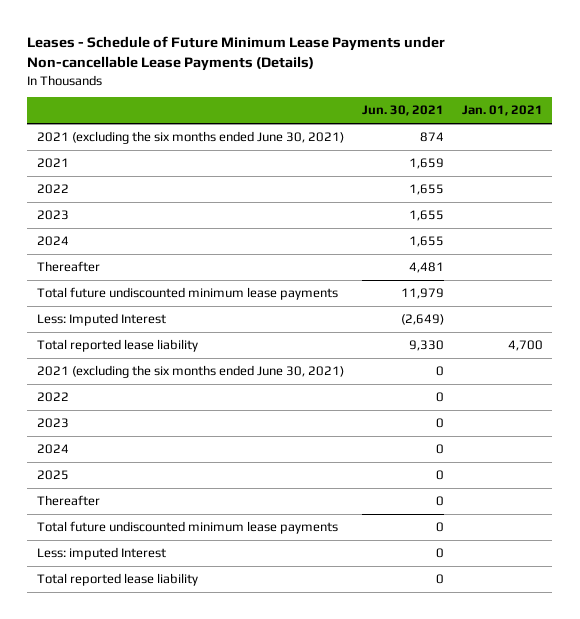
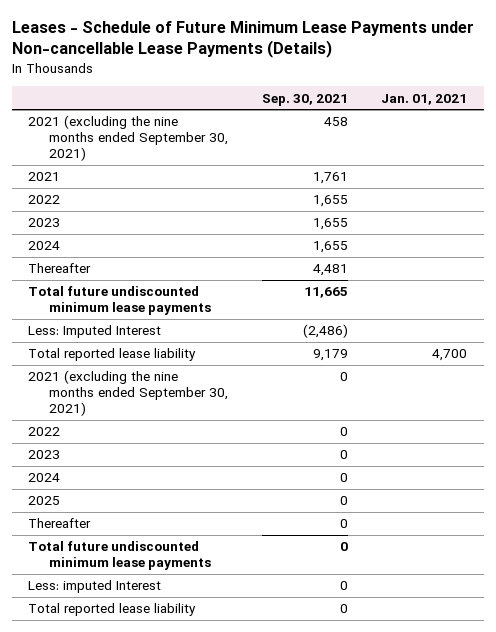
[361,105,444,117] Jun. 30, 2021 -> none
none -> [261,93,348,106] Sep. 30, 2021
[36,131,344,145] 2021 (excluding the six months ended June 30, 2021) -> [28,115,229,162] 2021 (excluding the nine months ended September 30, 2021)
[36,365,344,379] 2021 (excluding the six months ended June 30, 2021) -> [28,370,229,417] 2021 (excluding the nine months ended September 30, 2021)

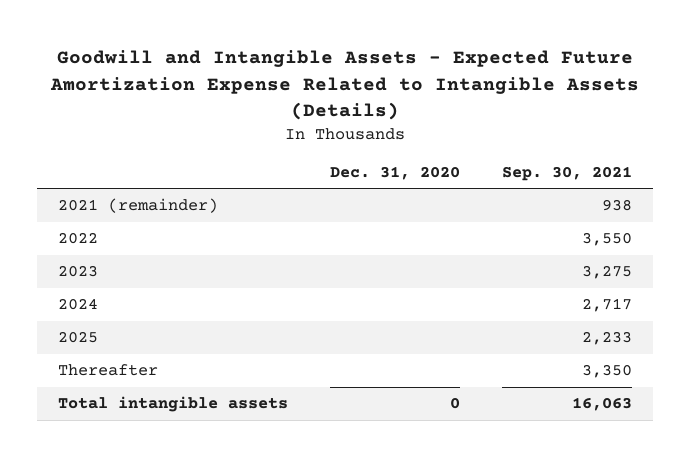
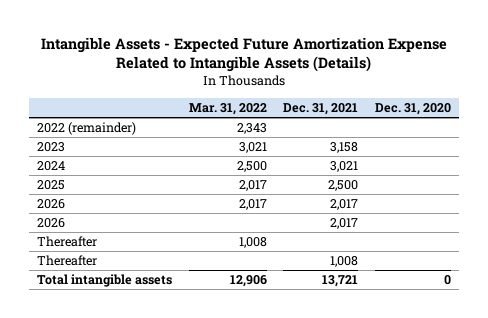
[50,50,640,121] Goodwill and Intangible Assets - Expected Future Amortization Expense Related to Intangible Assets (Details) -> [41,36,448,73] Intangible Assets - Expected Future Amortization Expense Related to Intangible Assets (Details)
[502,166,633,182] Sep. 30, 2021 -> none
none -> [188,103,267,116] Mar. 31, 2022
none -> [283,103,359,116] Dec. 31, 2021
[58,232,99,245] 2022 -> none
[58,198,219,214] 2021 (remainder) -> [37,122,137,136] 2022 (remainder)
none -> [37,199,66,210] 2026
none -> [37,218,66,229] 2026
none -> [37,255,98,267] Thereafter

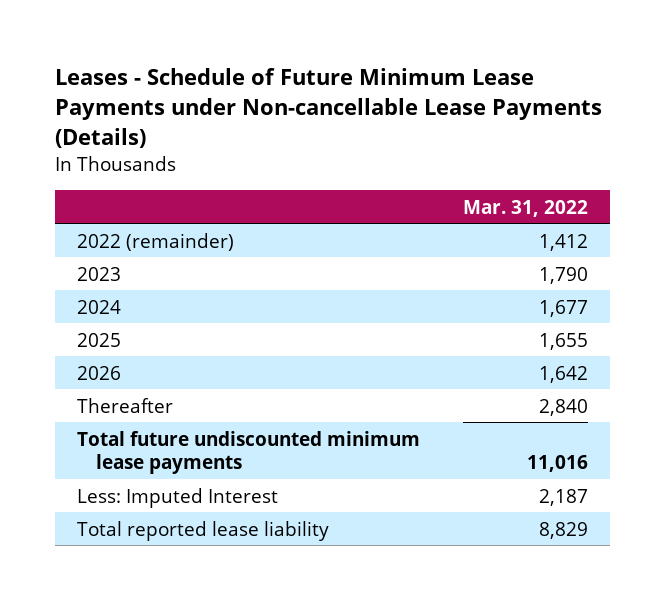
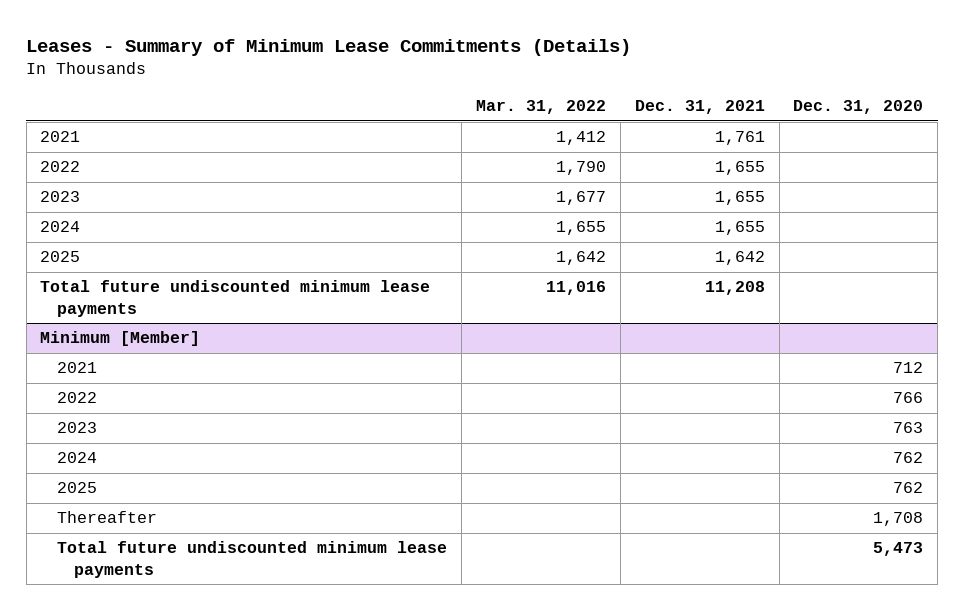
[55,68,603,148] Leases - Schedule of Future Minimum Lease Payments under Non-cancellable Lease Payments (Details) -> [26,38,632,56] Leases - Summary of Minimum Lease Commitments (Details)
none -> [634,100,765,115] Dec. 31, 2021
none -> [793,100,924,115] Dec. 31, 2020
[76,365,121,380] 2026 -> none
[76,397,173,413] Thereafter -> none
[76,232,234,251] 2022 (remainder) -> [40,131,81,143] 2021
none -> [40,161,81,173] 2022
[538,266,588,284] 1,790 -> [556,191,607,206] 1,677
[538,299,588,317] 1,677 -> [556,221,607,236] 1,655
[538,332,588,350] 1,655 -> [556,251,607,266] 1,642
[76,487,278,508] Less: Imputed Interest -> none
[76,520,329,541] Total reported lease liability -> none
none -> [40,331,201,347] Minimum [Member]
none -> [57,362,98,374] 2021
none -> [57,392,98,404] 2022
none -> [57,422,98,434] 2023
none -> [57,452,98,464] 2024
none -> [57,482,98,494] 2025
none -> [57,511,158,524] Thereafter
none -> [57,541,448,578] Total future undiscounted minimum lease payments

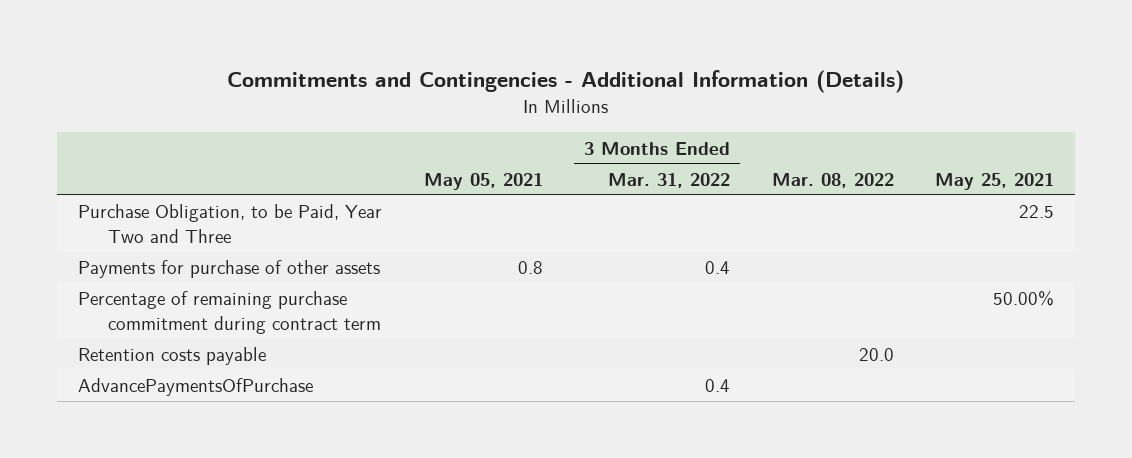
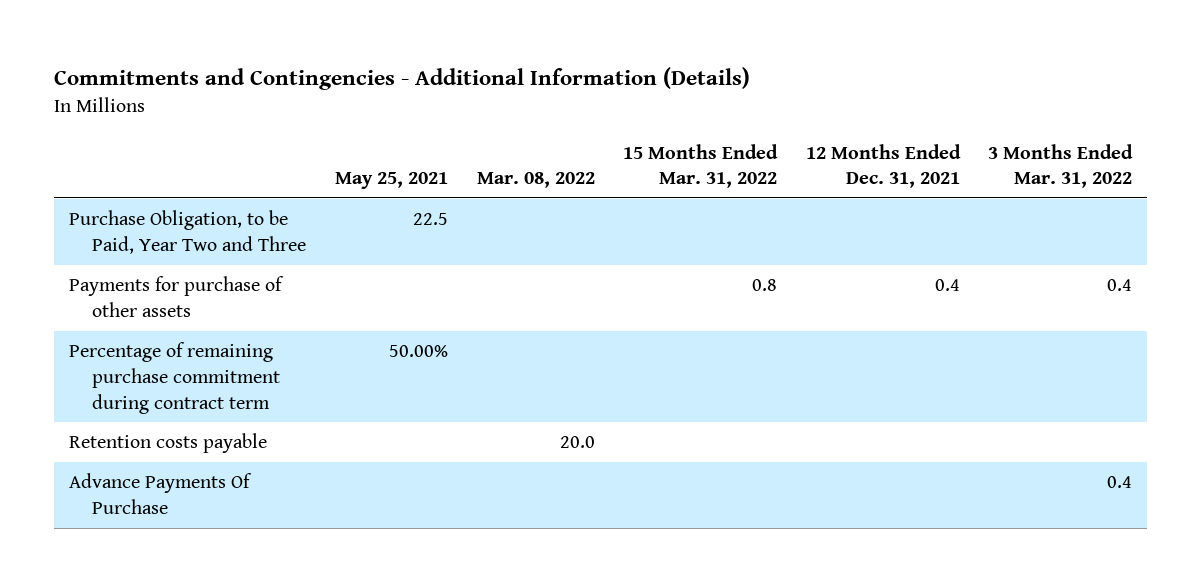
[423,172,543,190] May 05, 2021 -> none
none -> [623,143,779,189] 15 Months Ended Mar. 31, 2022
none -> [805,143,961,189] 12 Months Ended Dec. 31, 2021
[78,378,314,397] AdvancePaymentsOfPurchase -> [68,473,252,514] Advance Payments Of Purchase

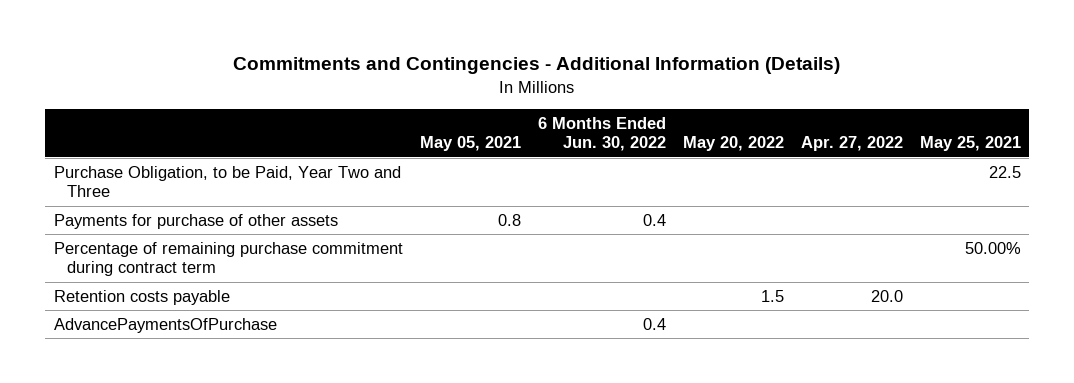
[476,172,595,189] Mar. 08, 2022 -> none
[623,143,779,189] 15 Months Ended Mar. 31, 2022 -> none
[805,143,961,189] 12 Months Ended Dec. 31, 2021 -> none
[988,143,1134,189] 3 Months Ended Mar. 31, 2022 -> none
none -> [419,136,521,152] May 05, 2021
none -> [537,116,666,152] 6 Months Ended Jun. 30, 2022
none -> [682,136,784,152] May 20, 2022
none -> [800,136,903,152] Apr. 27, 2022
[68,473,252,514] Advance Payments Of Purchase -> [53,317,277,333] AdvancePaymentsOfPurchase

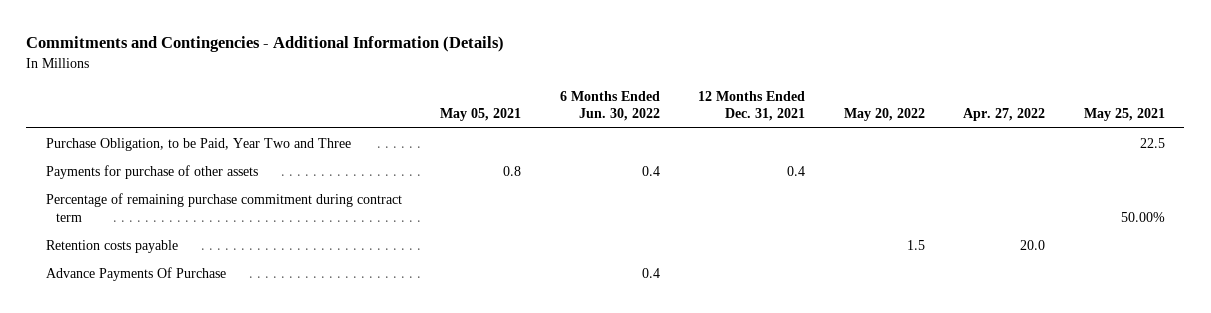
none -> [698,90,806,122] 12 Months Ended Dec. 31, 2021
[53,317,277,333] AdvancePaymentsOfPurchase -> [45,266,226,281] Advance Payments Of Purchase

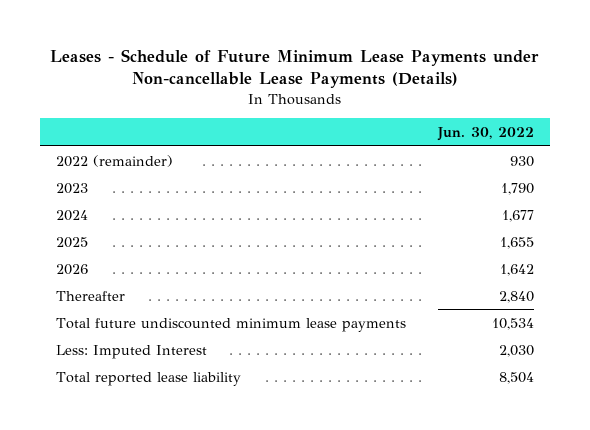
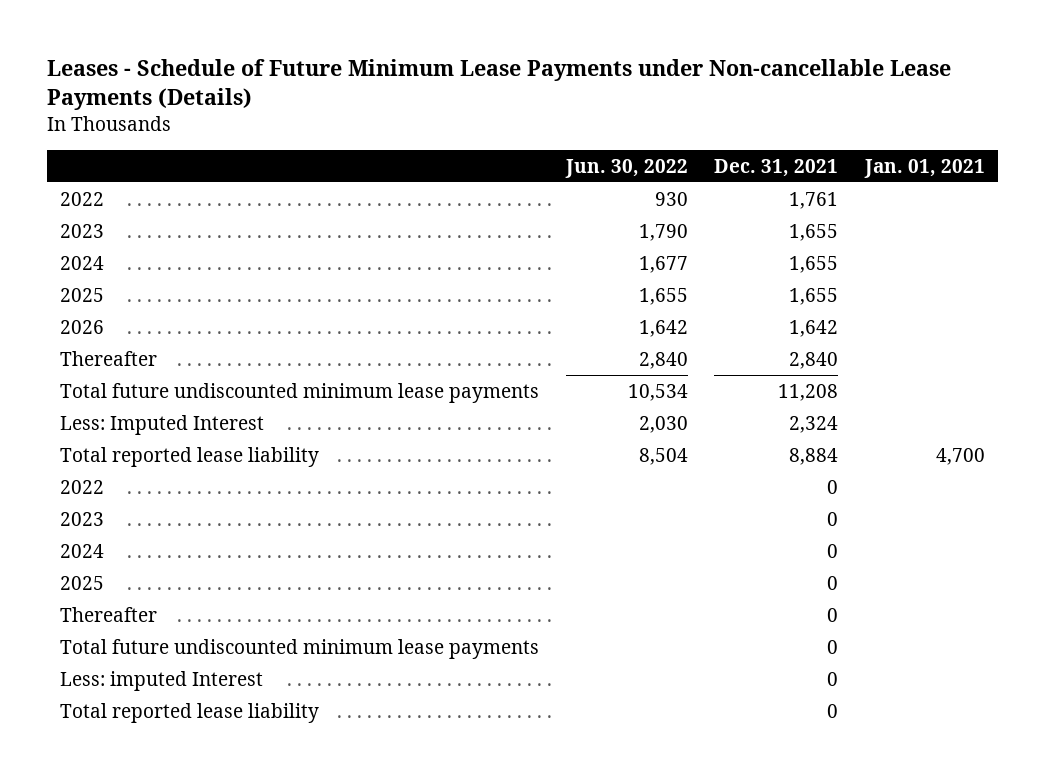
none -> [714,158,839,177] Dec. 31, 2021
none -> [863,158,985,178] Jan. 01, 2021
[55,154,173,167] 2022 (remainder) -> [60,191,105,206] 2022
none -> [60,479,105,494] 2022
none -> [60,511,105,526] 2023
none -> [60,543,105,558] 2024
none -> [60,575,105,590] 2025
none -> [60,606,158,622] Thereafter
none -> [60,638,540,659] Total future undiscounted minimum lease payments
none -> [60,670,264,691] Less: imputed Interest
none -> [60,702,320,723] Total reported lease liability

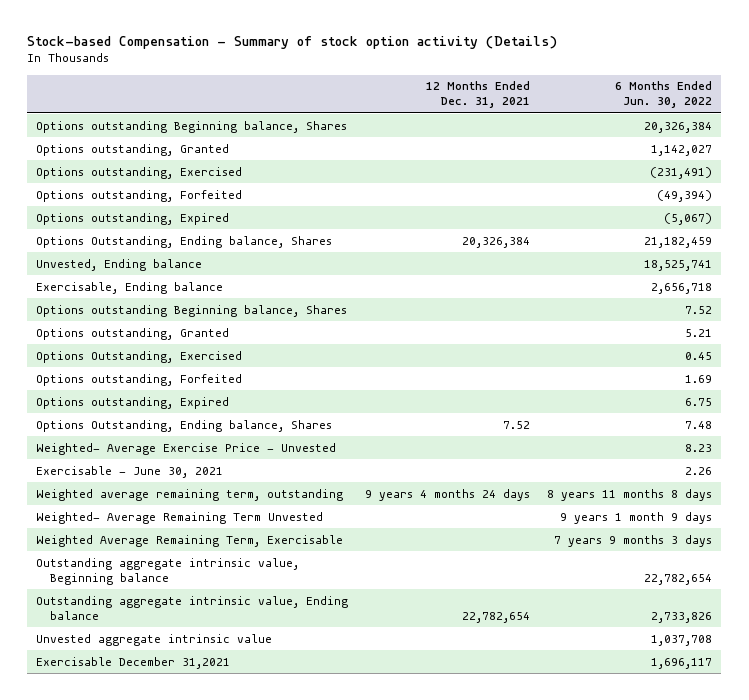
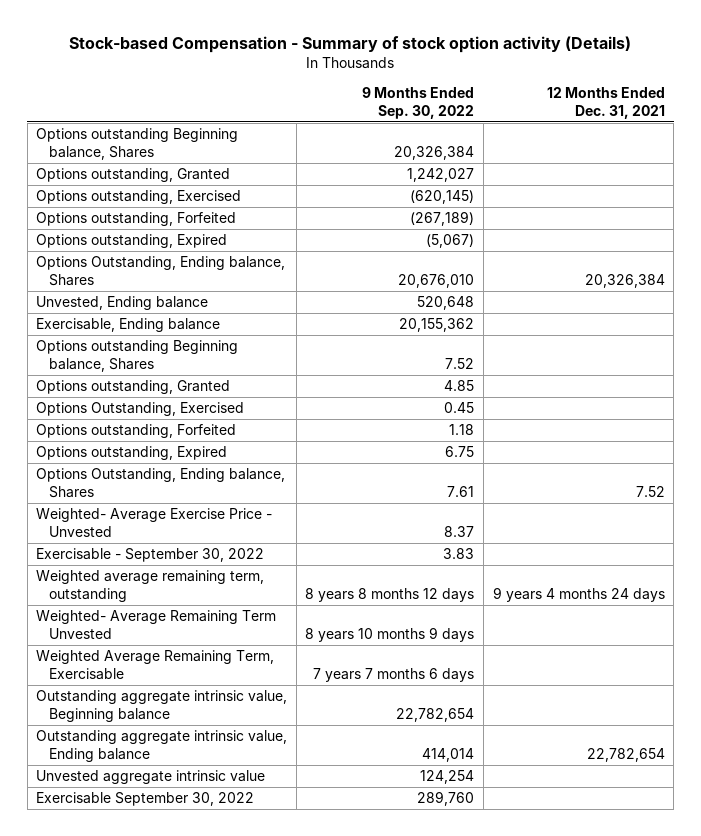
[615,81,713,109] 6 Months Ended Jun. 30, 2022 -> none
none -> [362,86,475,119] 9 Months Ended Sep. 30, 2022
[36,465,224,478] Exercisable - June 30, 2021 -> [36,547,265,562] Exercisable - September 30, 2022
[36,656,231,669] Exercisable December 31,2021 -> [36,791,255,806] Exercisable September 30, 2022

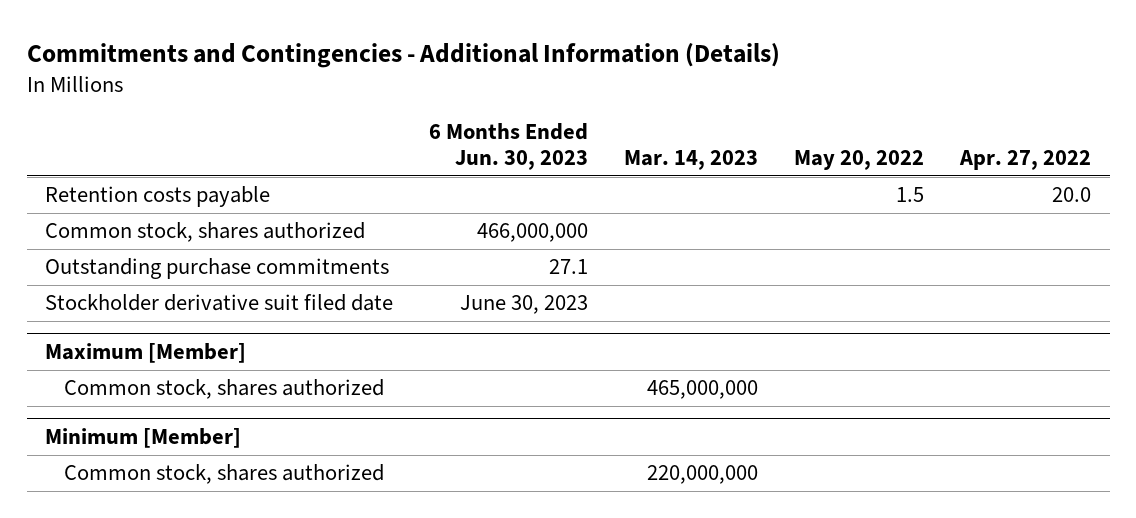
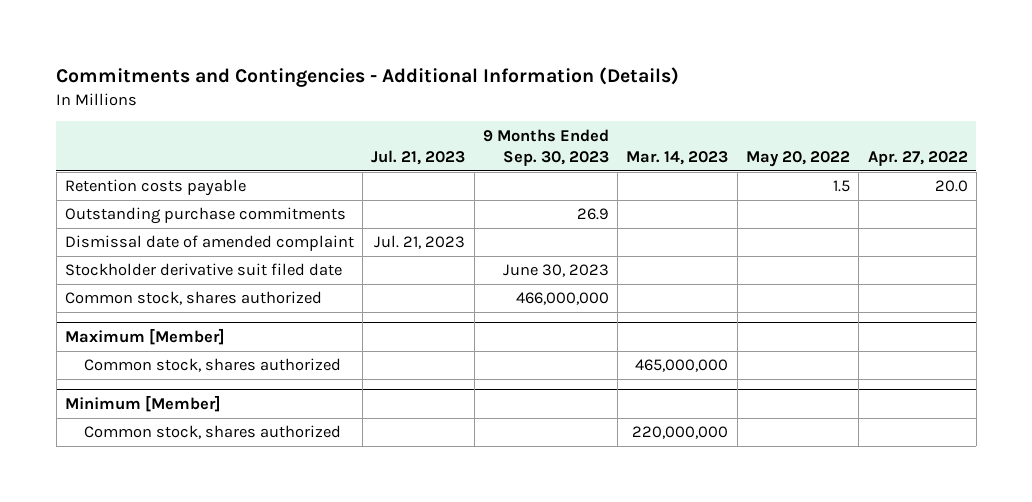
[429,123,589,171] 6 Months Ended Jun. 30, 2023 -> none
none -> [371,150,466,166] Jul. 21, 2023
none -> [482,128,609,167] 9 Months Ended Sep. 30, 2023
none -> [64,235,354,252] Dismissal date of amended complaint
[44,222,365,243] Common stock, shares authorized -> [64,291,322,306] Common stock, shares authorized

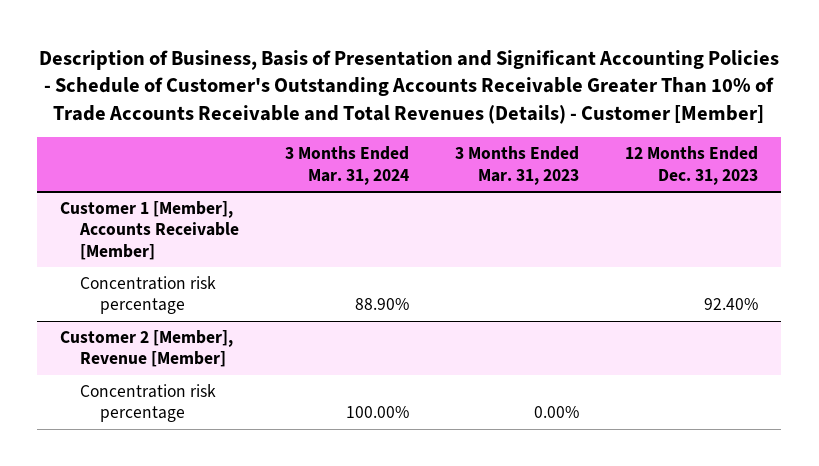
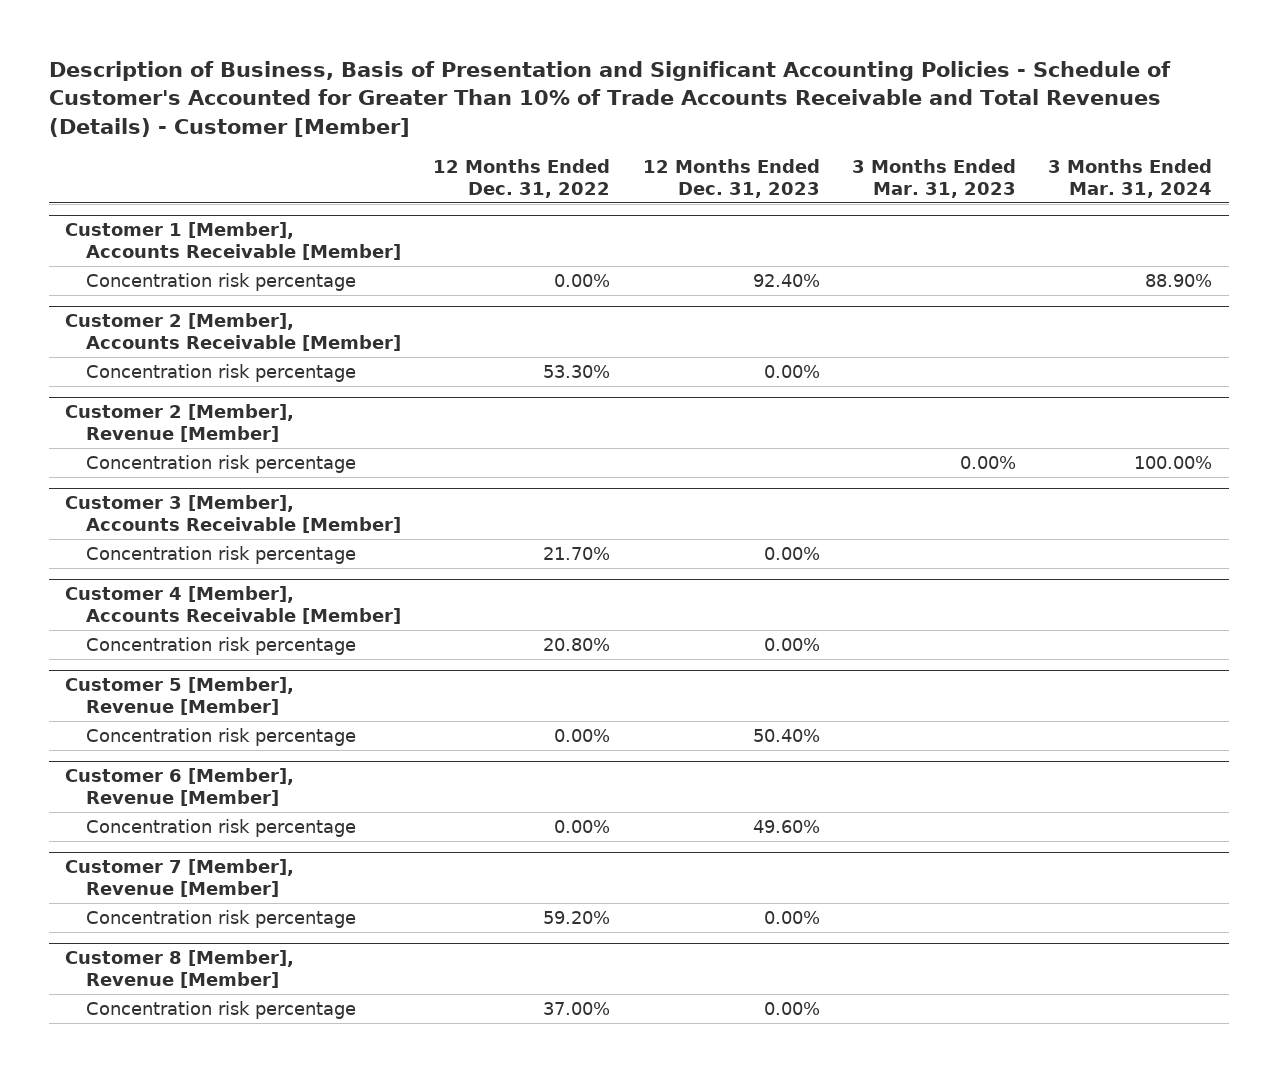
[39,49,780,124] Description of Business, Basis of Presentation and Significant Accounting Policies - Schedule of Customer's Outstanding Accounts Receivable Greater Than 10% of Trade Accounts Receivable and Total Revenues (Details) - Customer [Member] -> [48,61,1171,137] Description of Business, Basis of Presentation and Significant Accounting Policies - Schedule of Customer's Accounted for Greater Than 10% of Trade Accounts Receivable and Total Revenues (Details) - Customer [Member]
none -> [433,158,611,198] 12 Months Ended Dec. 31, 2022
none -> [65,313,401,352] Customer 2 [Member], Accounts Receivable [Member]
none -> [85,363,356,382] Concentration risk percentage
none -> [65,495,401,534] Customer 3 [Member], Accounts Receivable [Member]
none -> [85,545,356,564] Concentration risk percentage
none -> [65,586,401,625] Customer 4 [Member], Accounts Receivable [Member]
none -> [85,636,356,655] Concentration risk percentage
none -> [65,677,295,716] Customer 5 [Member], Revenue [Member]
none -> [85,727,356,746] Concentration risk percentage
none -> [65,768,295,807] Customer 6 [Member], Revenue [Member]
none -> [85,818,356,837] Concentration risk percentage
none -> [65,859,295,898] Customer 7 [Member], Revenue [Member]
none -> [85,909,356,928] Concentration risk percentage
none -> [65,950,295,989] Customer 8 [Member], Revenue [Member]
none -> [85,1000,356,1019] Concentration risk percentage

